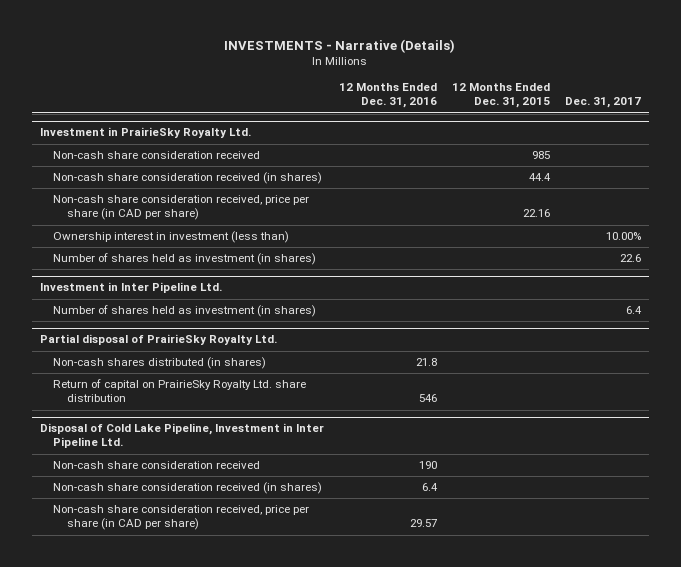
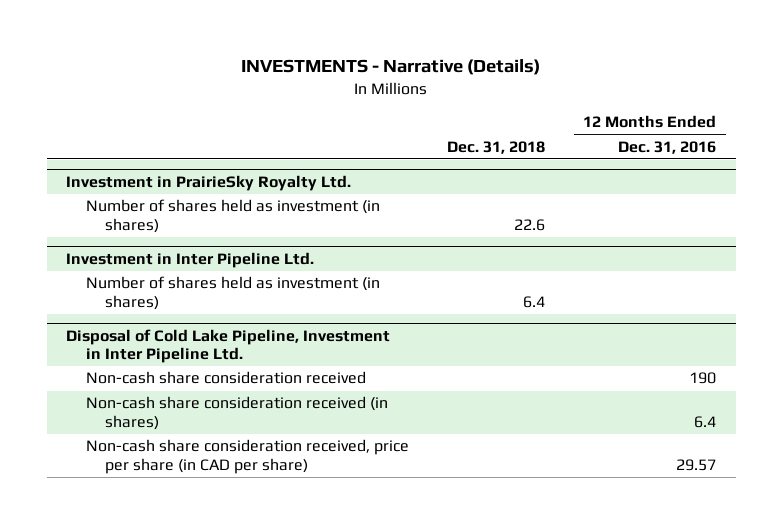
[452,83,551,109] 12 Months Ended Dec. 31, 2015 -> none
[565,97,642,109] Dec. 31, 2017 -> none
none -> [447,140,546,154] Dec. 31, 2018
[53,151,261,160] Non-cash share consideration received -> none
[53,172,323,185] Non-cash share consideration received (in shares) -> none
[53,195,310,221] Non-cash share consideration received, price per share (in CAD per share) -> none
[53,231,290,244] Ownership interest in investment (less than) -> none
[39,334,277,346] Partial disposal of PrairieSky Royalty Ltd. -> none
[53,357,267,370] Non-cash shares distributed (in shares) -> none
[53,379,307,403] Return of capital on PrairieSky Royalty Ltd. share distribution -> none

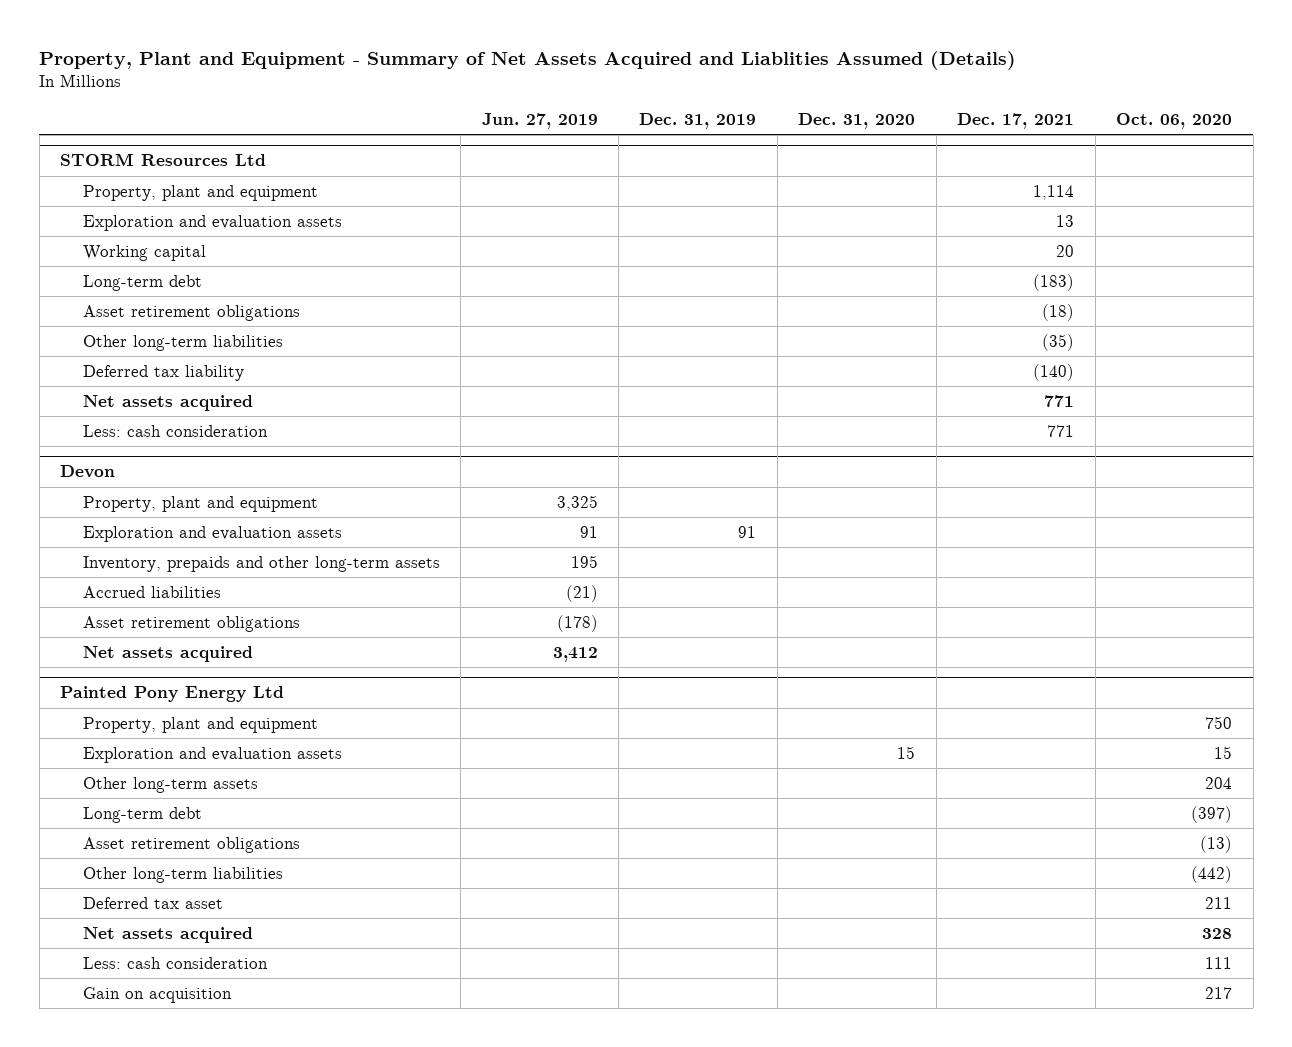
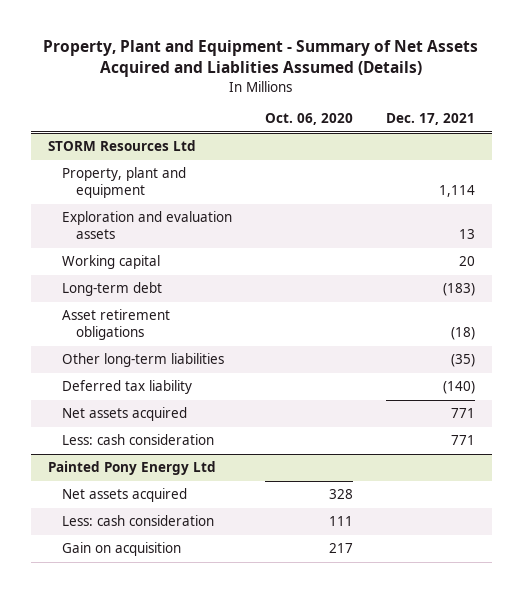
[481,112,598,129] Jun. 27, 2019 -> none
[639,112,757,129] Dec. 31, 2019 -> none
[798,112,916,129] Dec. 31, 2020 -> none
[59,465,115,479] Devon -> none
[82,495,318,512] Property, plant and equipment -> none
[82,525,342,542] Exploration and evaluation assets -> none
[82,555,440,572] Inventory, prepaids and other long-term assets -> none
[82,585,221,598] Accrued liabilities -> none
[82,615,300,632] Asset retirement obligations -> none
[82,645,253,662] Net assets acquired -> none
[82,716,318,733] Property, plant and equipment -> none
[82,746,342,763] Exploration and evaluation assets -> none
[82,776,258,793] Other long-term assets -> none
[82,806,202,823] Long-term debt -> none
[82,836,300,853] Asset retirement obligations -> none
[82,866,283,883] Other long-term liabilities -> none
[82,896,223,909] Deferred tax asset -> none

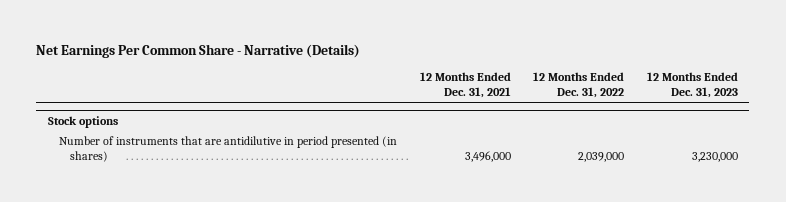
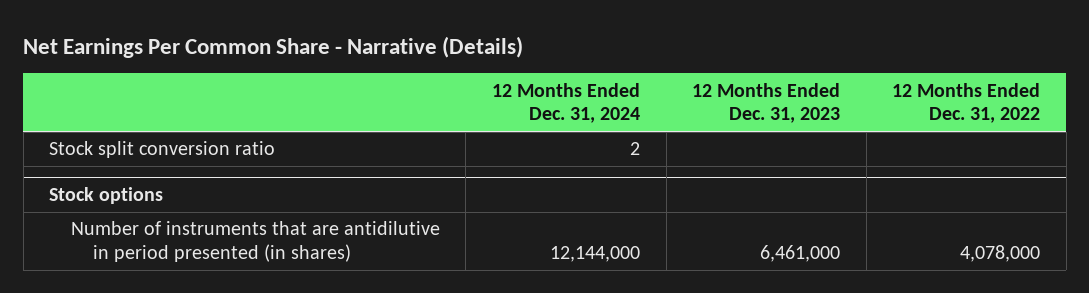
[419,72,511,99] 12 Months Ended Dec. 31, 2021 -> none
none -> [492,82,641,124] 12 Months Ended Dec. 31, 2024
none -> [49,141,276,159] Stock split conversion ratio
[578,152,625,163] 2,039,000 -> [960,245,1041,263] 4,078,000
[691,152,738,163] 3,230,000 -> [760,245,841,263] 6,461,000

